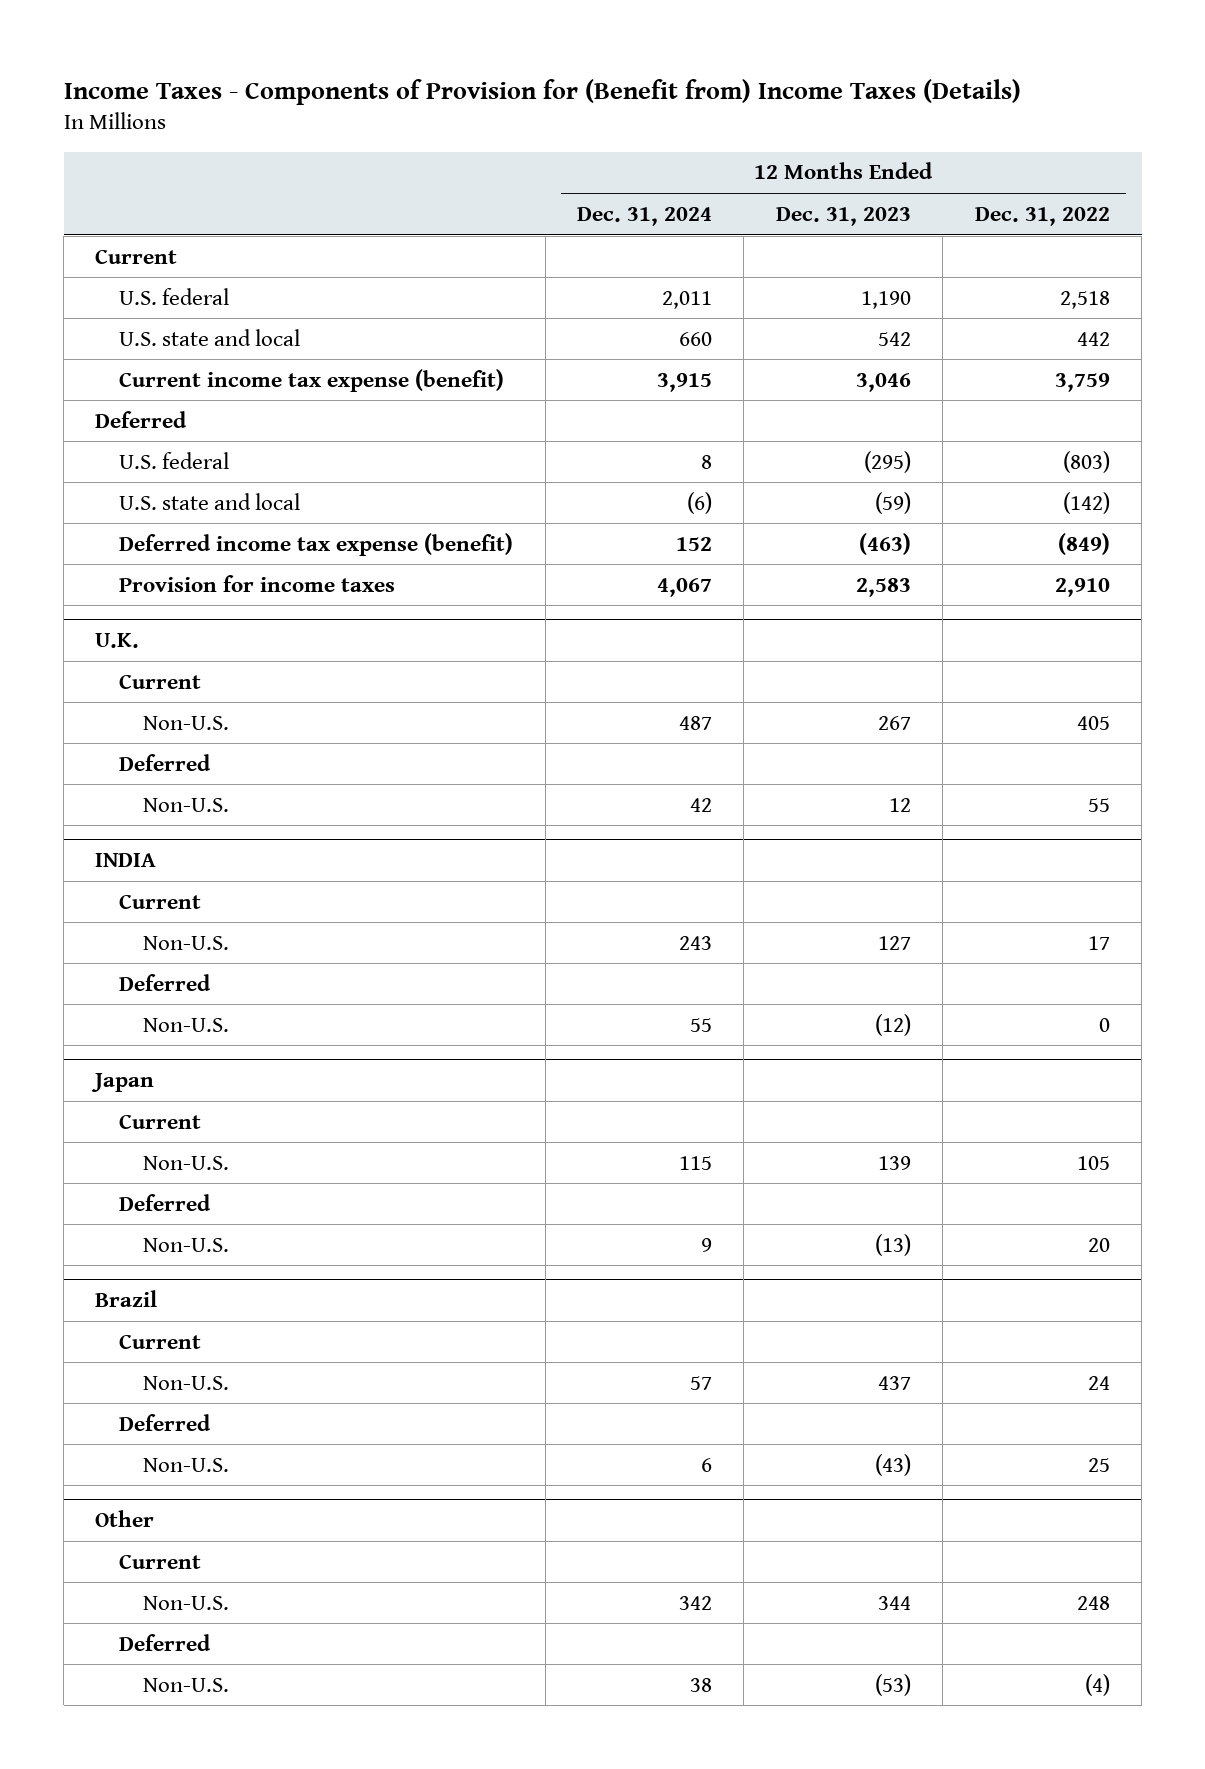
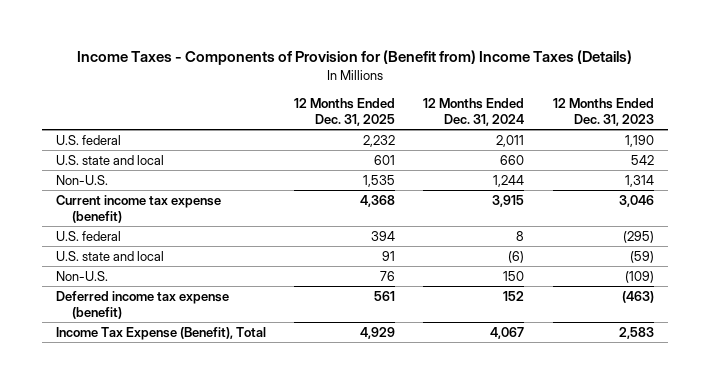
[974,206,1110,226] Dec. 31, 2022 -> none
none -> [294,97,396,127] 12 Months Ended Dec. 31, 2025
[95,248,178,264] Current -> none
none -> [56,174,109,185] Non-U.S.
[95,410,188,428] Deferred -> none
none -> [56,270,109,281] Non-U.S.
[95,633,140,649] U.K. -> none
[119,673,202,689] Current -> none
[142,715,229,730] Non-U.S. -> none
[119,753,212,771] Deferred -> none
[142,797,229,812] Non-U.S. -> none
[95,853,157,868] INDIA -> none
[119,893,202,909] Current -> none
[142,935,229,950] Non-U.S. -> none
[119,973,212,991] Deferred -> none
[142,1017,229,1032] Non-U.S. -> none
[91,1073,155,1093] Japan -> none
[119,1113,202,1129] Current -> none
[142,1155,229,1170] Non-U.S. -> none
[119,1193,212,1211] Deferred -> none
[142,1237,229,1252] Non-U.S. -> none
[95,1290,158,1308] Brazil -> none
[119,1333,202,1349] Current -> none
[142,1375,229,1390] Non-U.S. -> none
[119,1413,212,1431] Deferred -> none
[142,1457,229,1472] Non-U.S. -> none
[95,1510,155,1528] Other -> none
[119,1553,202,1569] Current -> none
[142,1595,229,1610] Non-U.S. -> none
[119,1633,212,1651] Deferred -> none
[142,1677,229,1692] Non-U.S. -> none
[119,574,396,592] Provision for income taxes -> [56,326,267,340] Income Tax Expense (Benefit), Total

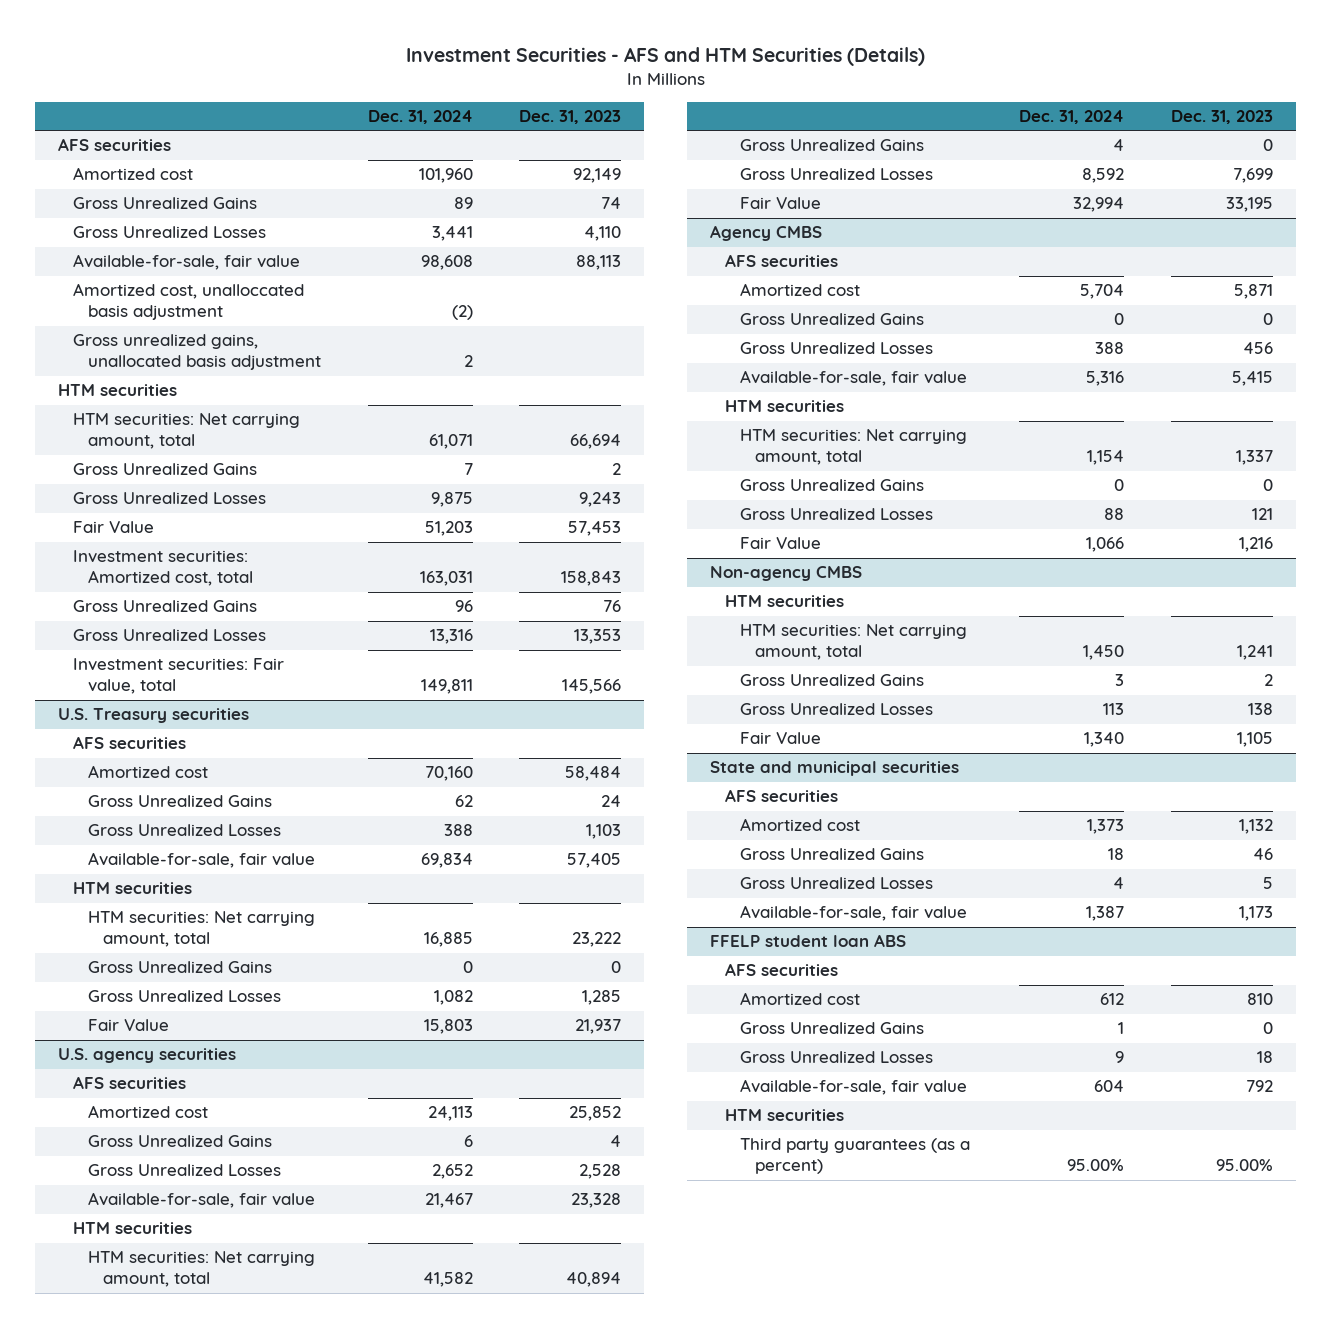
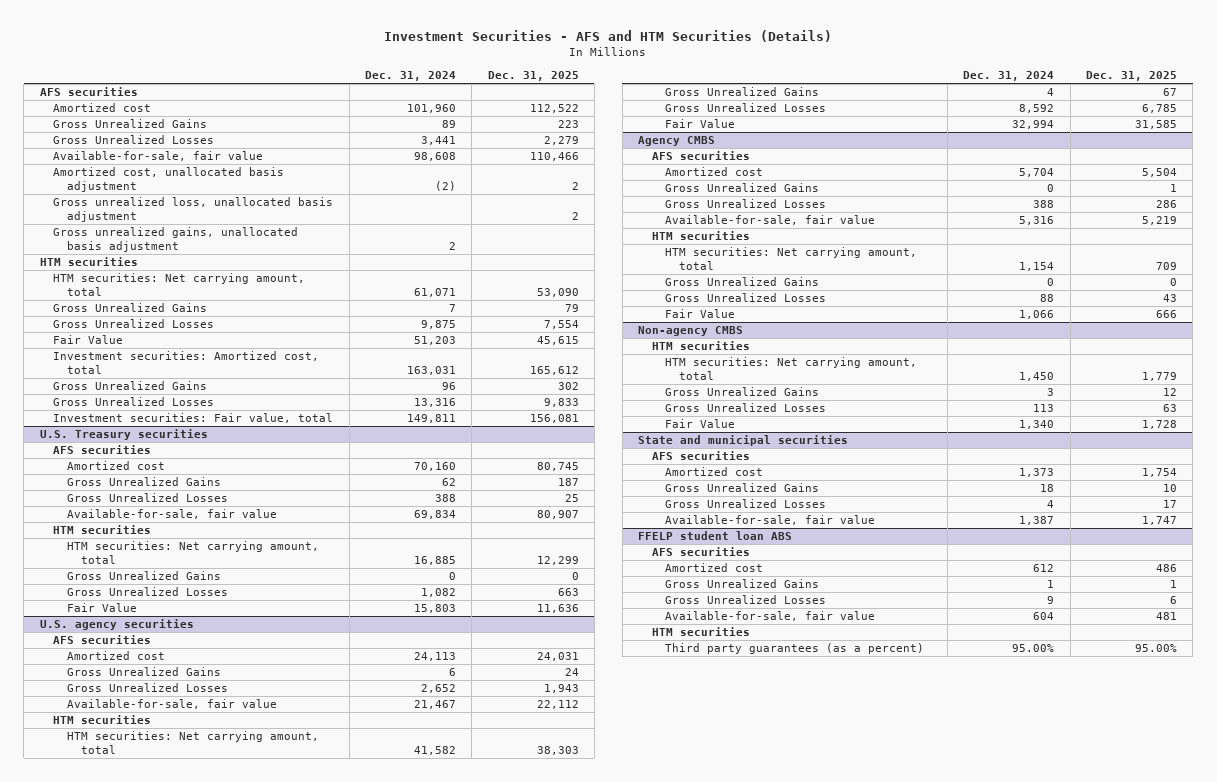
[519,109,622,124] Dec. 31, 2023 -> none
none -> [487,71,579,82] Dec. 31, 2025
[73,283,305,321] Amortized cost, unalloccated basis adjustment -> [53,167,285,192] Amortized cost, unallocated basis adjustment
none -> [53,197,334,222] Gross unrealized loss, unallocated basis adjustment

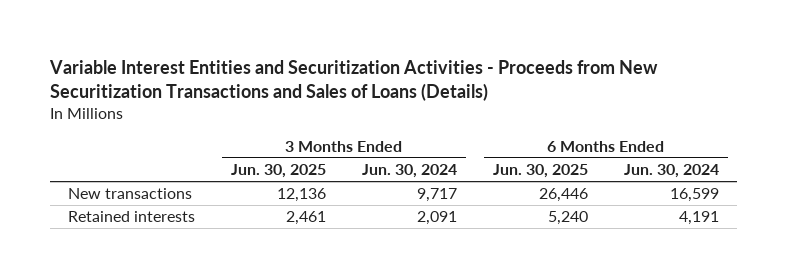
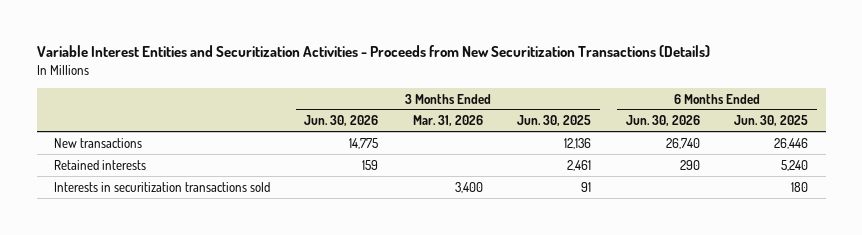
[49,60,659,102] Variable Interest Entities and Securitization Activities - Proceeds from New Securitization Transactions and Sales of Loans (Details) -> [36,45,710,58] Variable Interest Entities and Securitization Activities - Proceeds from New Securitization Transactions (Details)
[362,163,458,178] Jun. 30, 2024 -> none
[624,163,720,178] Jun. 30, 2024 -> none
none -> [304,115,379,127] Jun. 30, 2026
none -> [412,115,483,127] Mar. 31, 2026
none -> [625,115,700,127] Jun. 30, 2026
none -> [53,181,270,192] Interests in securitization transactions sold

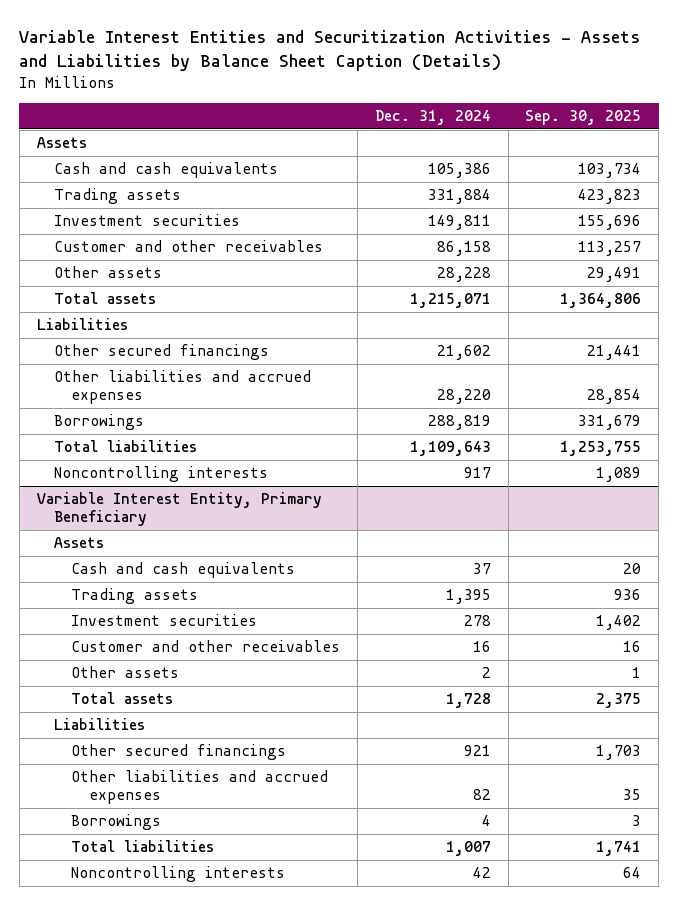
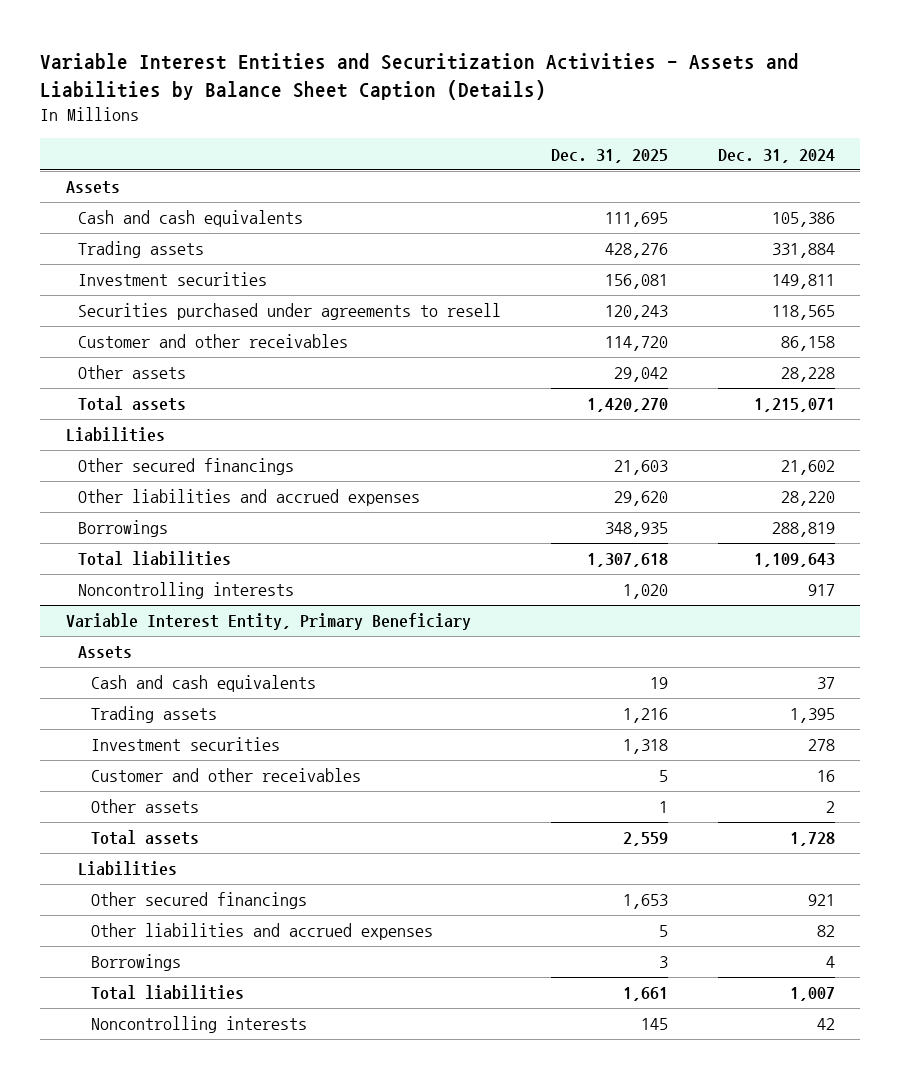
[525,110,642,126] Sep. 30, 2025 -> none
none -> [551,148,669,163] Dec. 31, 2025
none -> [78,303,502,321] Securities purchased under agreements to resell

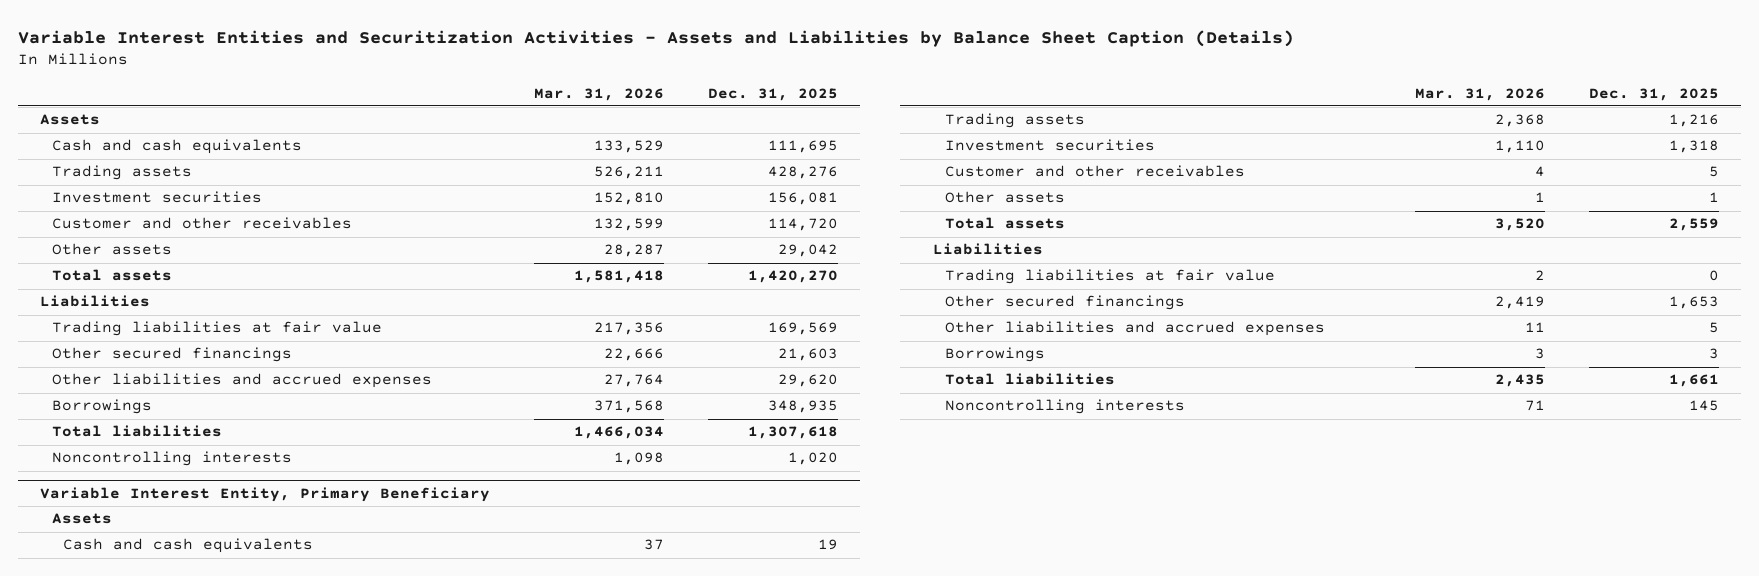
[718,148,836,163] Dec. 31, 2024 -> none
none -> [533,87,664,101] Mar. 31, 2026
[78,303,502,321] Securities purchased under agreements to resell -> none
none -> [51,321,382,337] Trading liabilities at fair value
none -> [944,269,1275,285] Trading liabilities at fair value

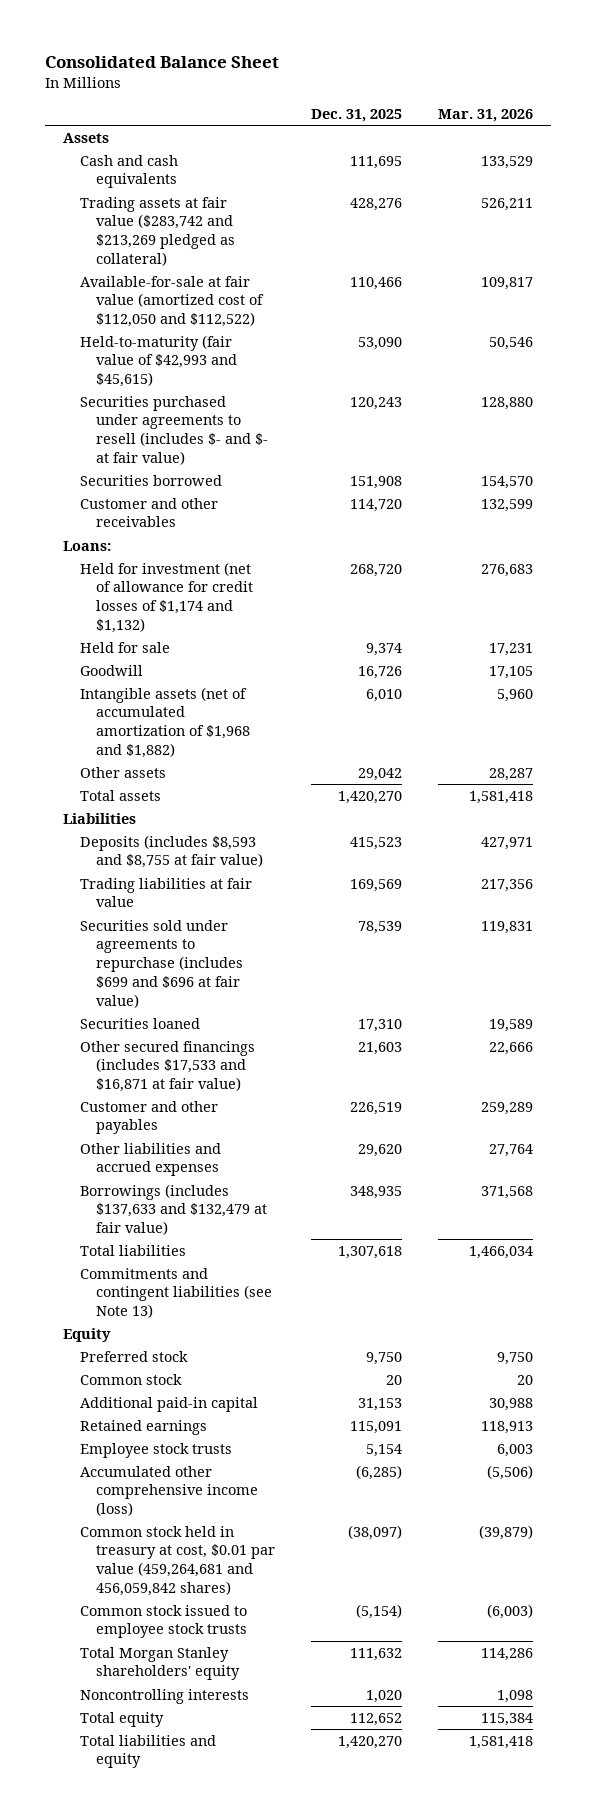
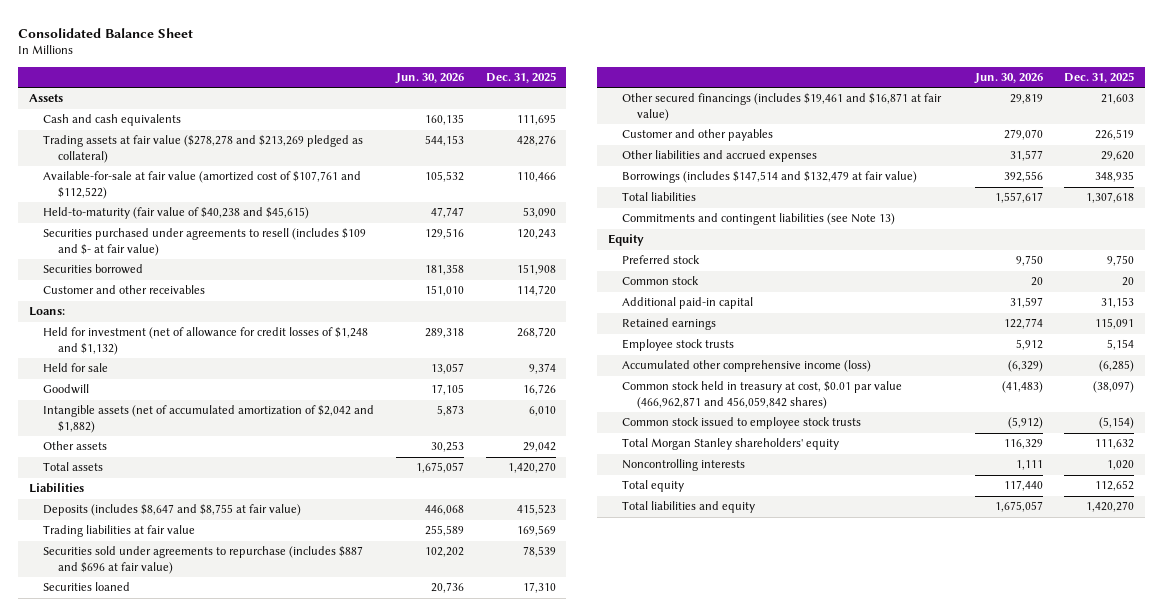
[437,109,533,123] Mar. 31, 2026 -> none
none -> [394,72,464,84] Jun. 30, 2026
[79,196,235,266] Trading assets at fair value ($283,742 and $213,269 pledged as collateral) -> [43,135,364,163] Trading assets at fair value ($278,278 and $213,269 pledged as collateral)
[79,275,264,328] Available-for-sale at fair value (amortized cost of $112,050 and $112,522) -> [43,171,362,199] Available-for-sale at fair value (amortized cost of $107,761 and $112,522)
[79,334,237,388] Held-to-maturity (fair value of $42,993 and $45,615) -> [43,207,310,220] Held-to-maturity (fair value of $40,238 and $45,615)
[79,395,268,465] Securities purchased under agreements to resell (includes $- and $- at fair value) -> [43,228,367,256] Securities purchased under agreements to resell (includes $109 and $- at fair value)
[79,561,253,633] Held for investment (net of allowance for credit losses of $1,174 and $1,132) -> [43,327,369,355] Held for investment (net of allowance for credit losses of $1,248 and $1,132)
[79,686,250,758] Intangible assets (net of accumulated amortization of $1,968 and $1,882) -> [43,405,375,433] Intangible assets (net of accumulated amortization of $2,042 and $1,882)
[79,834,263,869] Deposits (includes $8,593 and $8,755 at fair value) -> [43,504,302,517] Deposits (includes $8,647 and $8,755 at fair value)
[79,919,243,1008] Securities sold under agreements to repurchase (includes $699 and $696 at fair value) -> [43,546,364,574] Securities sold under agreements to repurchase (includes $887 and $696 at fair value)
[79,1040,255,1093] Other secured financings (includes $17,533 and $16,871 at fair value) -> [622,93,943,121] Other secured financings (includes $19,461 and $16,871 at fair value)
[79,1183,267,1236] Borrowings (includes $137,633 and $132,479 at fair value) -> [622,171,918,184] Borrowings (includes $147,514 and $132,479 at fair value)
[79,1525,275,1596] Common stock held in treasury at cost, $0.01 par value (459,264,681 and 456,059,842 shares) -> [622,381,903,409] Common stock held in treasury at cost, $0.01 par value (466,962,871 and 456,059,842 shares)

